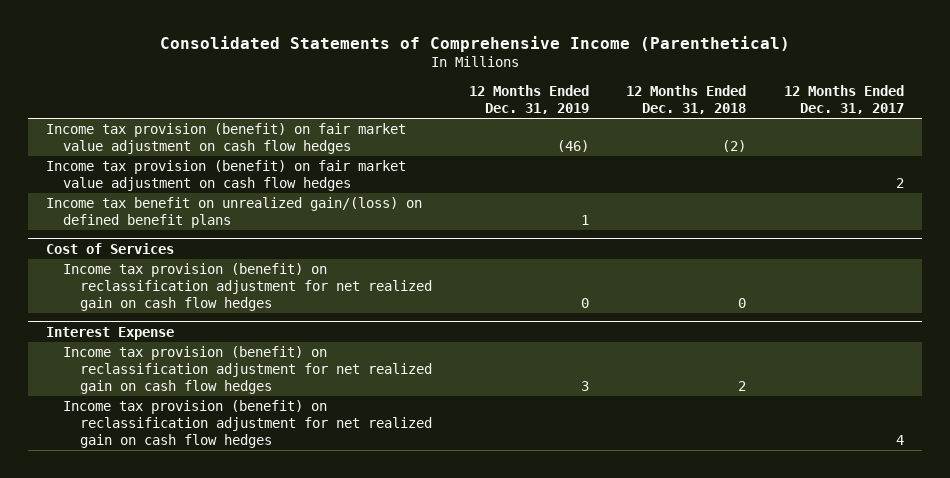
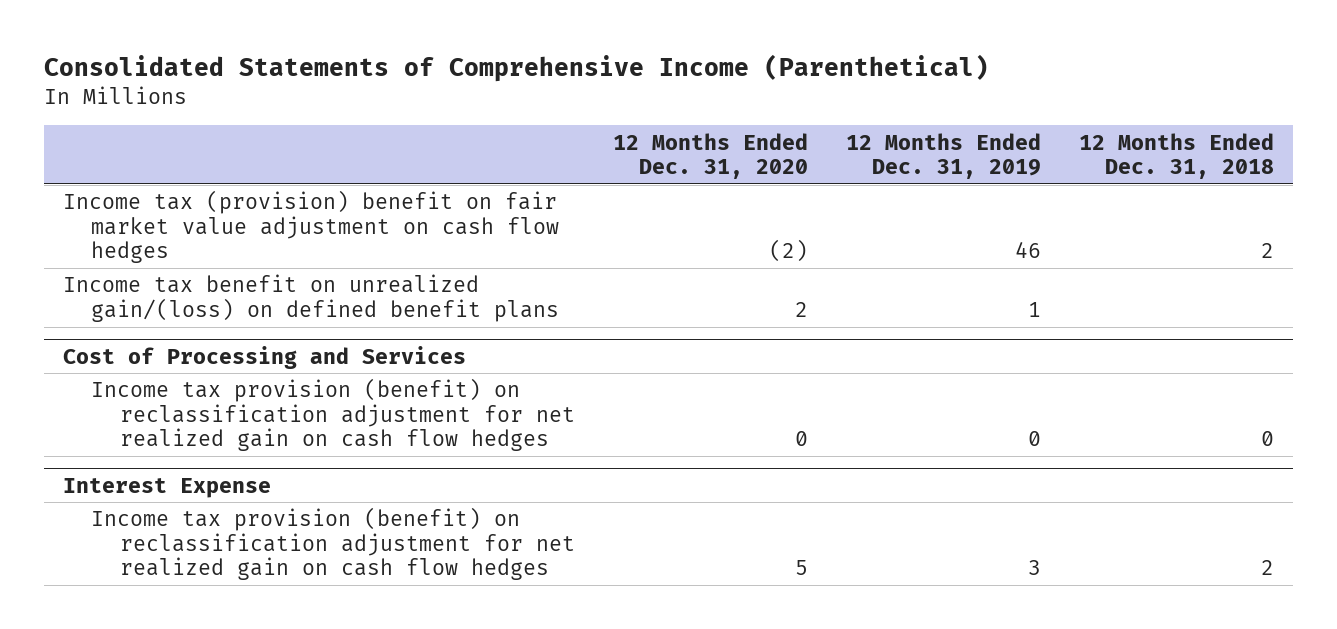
[783,85,904,115] 12 Months Ended Dec. 31, 2017 -> none
none -> [612,132,808,179] 12 Months Ended Dec. 31, 2020
[46,160,407,192] Income tax provision (benefit) on fair market value adjustment on cash flow hedges -> none
[46,123,407,155] Income tax provision (benefit) on fair market value adjustment on cash flow hedges -> [63,190,560,263] Income tax (provision) benefit on fair market value adjustment on cash flow hedges
[557,140,590,153] (46) -> [1014,240,1041,258] 46
[722,140,747,153] (2) -> [1261,242,1275,258] 2
[46,242,175,254] Cost of Services -> [63,345,467,369] Cost of Processing and Services
[63,400,432,448] Income tax provision (benefit) on reclassification adjustment for net realized gain on cash flow hedges -> none

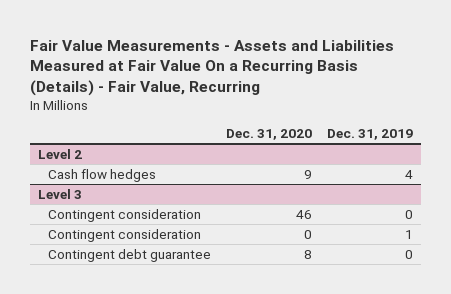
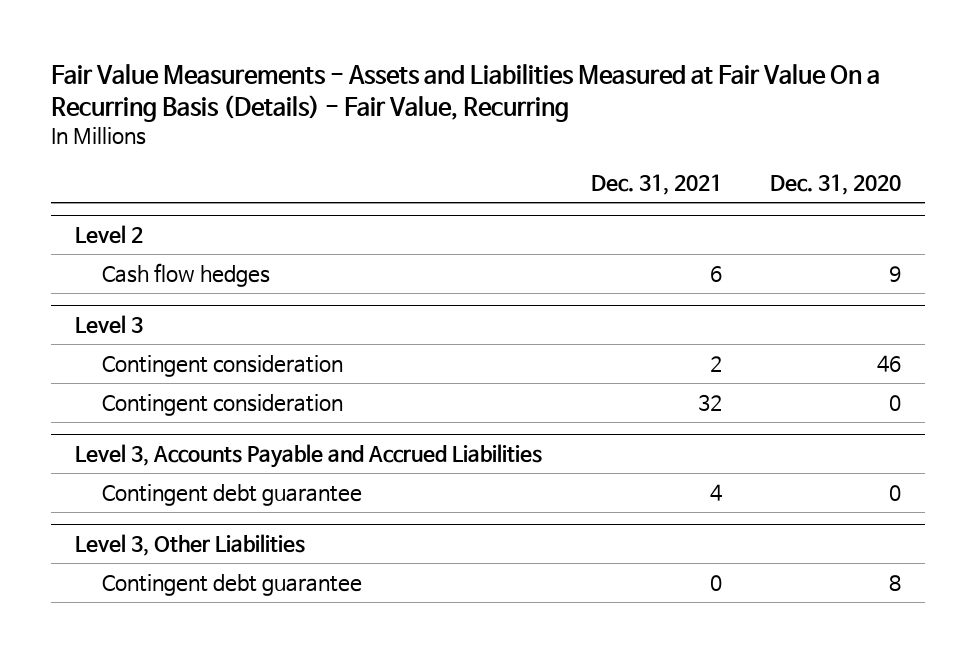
[327,128,414,140] Dec. 31, 2019 -> none
none -> [590,174,722,196] Dec. 31, 2021
none -> [75,444,543,469] Level 3, Accounts Payable and Accrued Liabilities
none -> [101,483,362,506] Contingent debt guarantee
none -> [75,534,306,557] Level 3, Other Liabilities

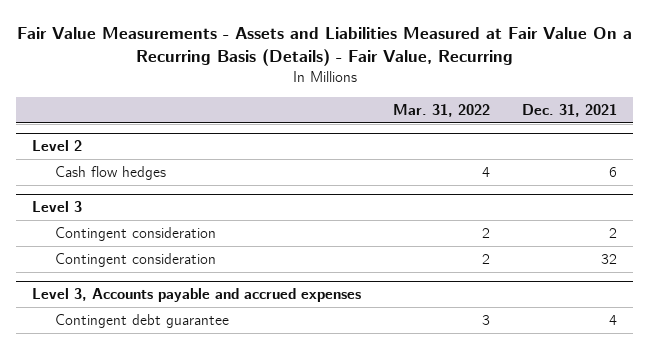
[769,174,901,196] Dec. 31, 2020 -> none
none -> [393,104,491,118] Mar. 31, 2022
[75,444,543,469] Level 3, Accounts Payable and Accrued Liabilities -> [31,288,361,303] Level 3, Accounts payable and accrued expenses
[75,534,306,557] Level 3, Other Liabilities -> none
[101,573,362,596] Contingent debt guarantee -> none

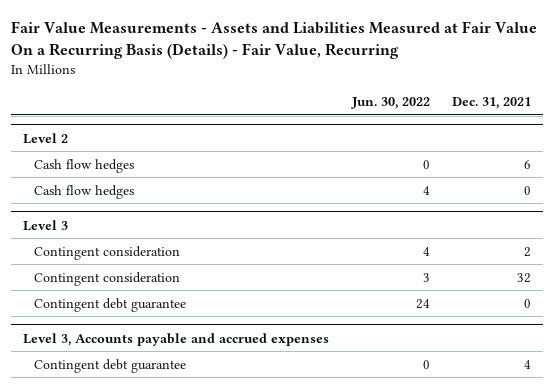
[393,104,491,118] Mar. 31, 2022 -> none
none -> [350,96,430,109] Jun. 30, 2022
none -> [34,184,135,199] Cash flow hedges
none -> [34,297,187,312] Contingent debt guarantee

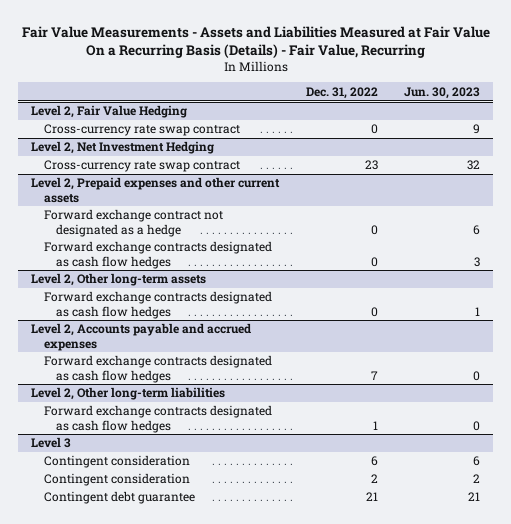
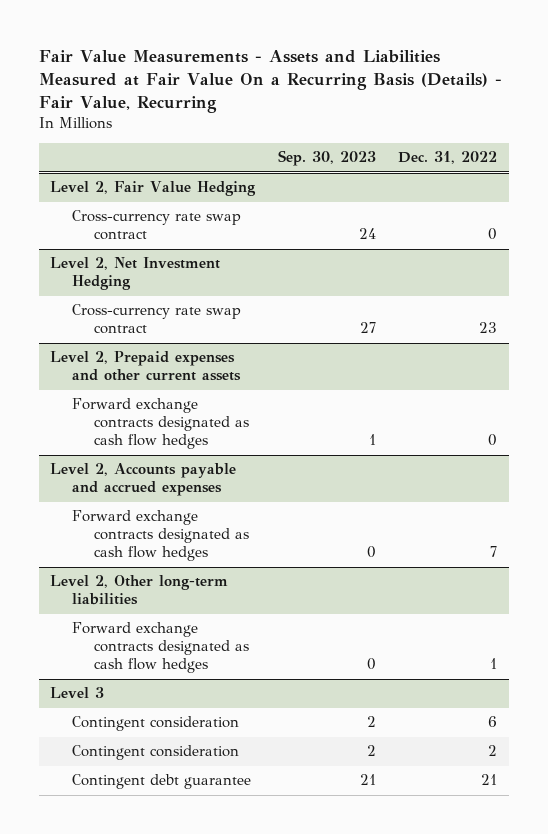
[403,86,480,99] Jun. 30, 2023 -> none
none -> [277,150,376,167] Sep. 30, 2023
[43,209,223,237] Forward exchange contract not designated as a hedge -> none
[31,273,207,287] Level 2, Other long-term assets -> none
[43,291,272,319] Forward exchange contracts designated as cash flow hedges -> none

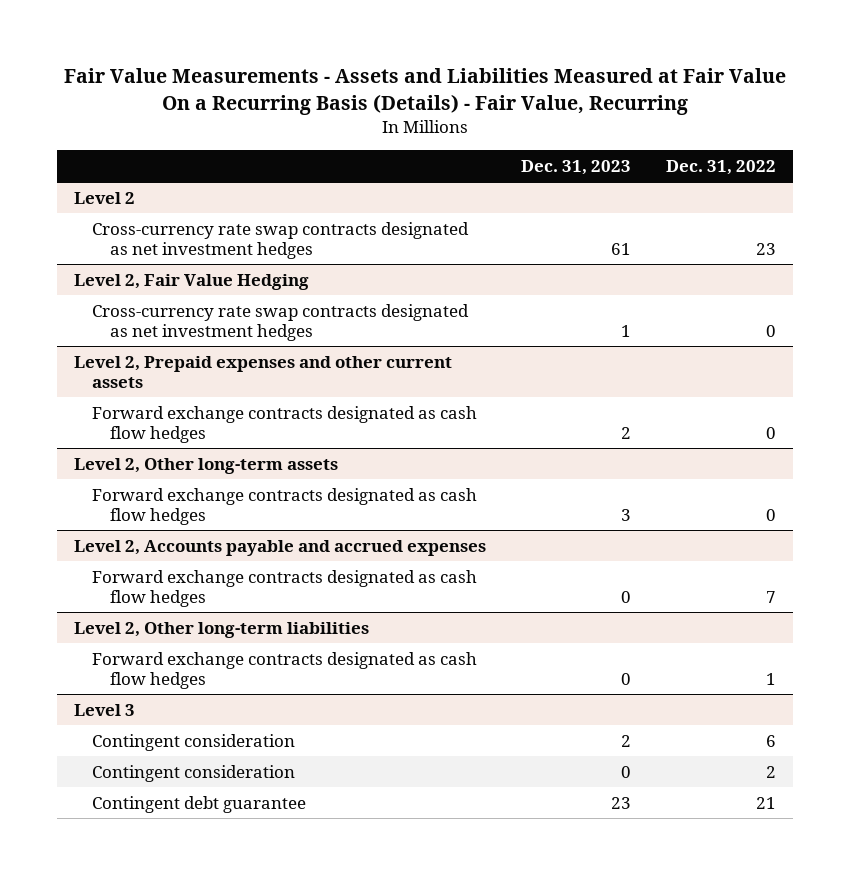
[277,150,376,167] Sep. 30, 2023 -> none
none -> [520,159,631,175] Dec. 31, 2023
none -> [74,191,136,204] Level 2
none -> [92,221,470,259] Cross-currency rate swap contracts designated as net investment hedges
[50,257,221,291] Level 2, Net Investment Hedging -> none
[72,304,242,335] Cross-currency rate swap contract -> none
[72,210,242,241] Cross-currency rate swap contract -> [92,303,470,341] Cross-currency rate swap contracts designated as net investment hedges
none -> [74,457,339,474] Level 2, Other long-term assets
none -> [92,487,478,525] Forward exchange contracts designated as cash flow hedges

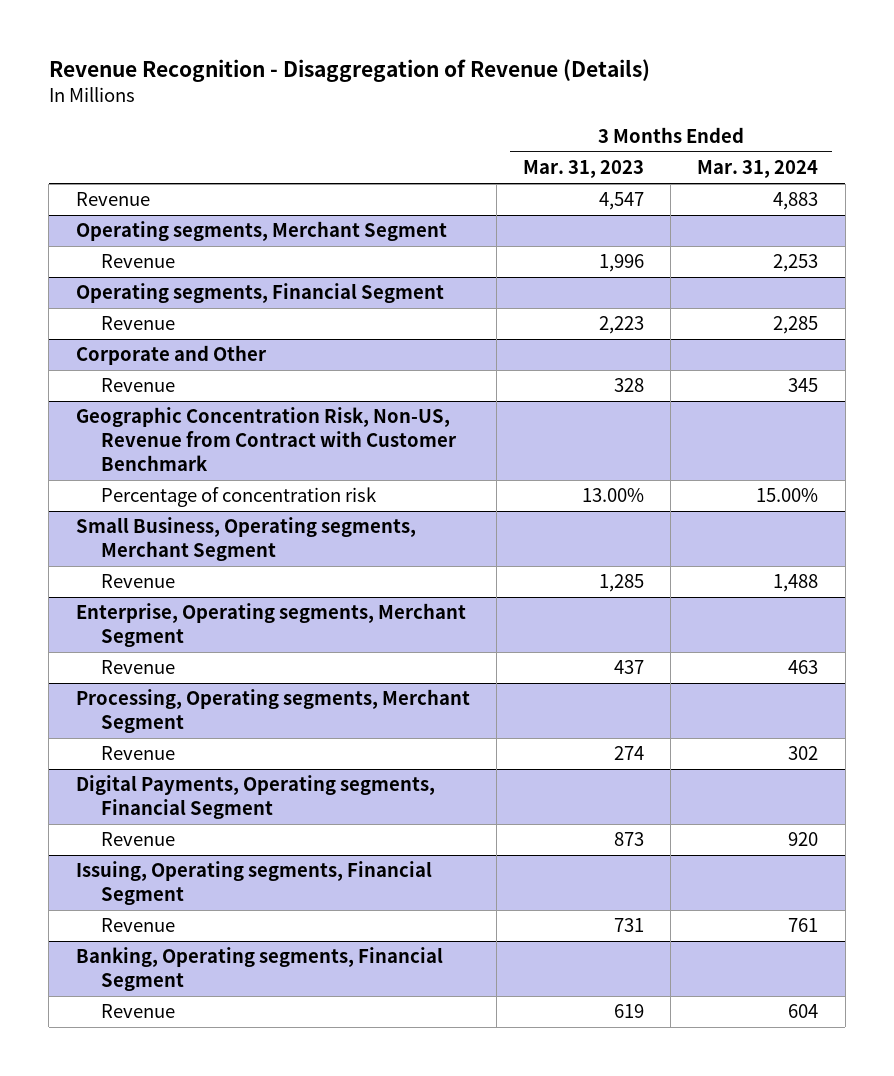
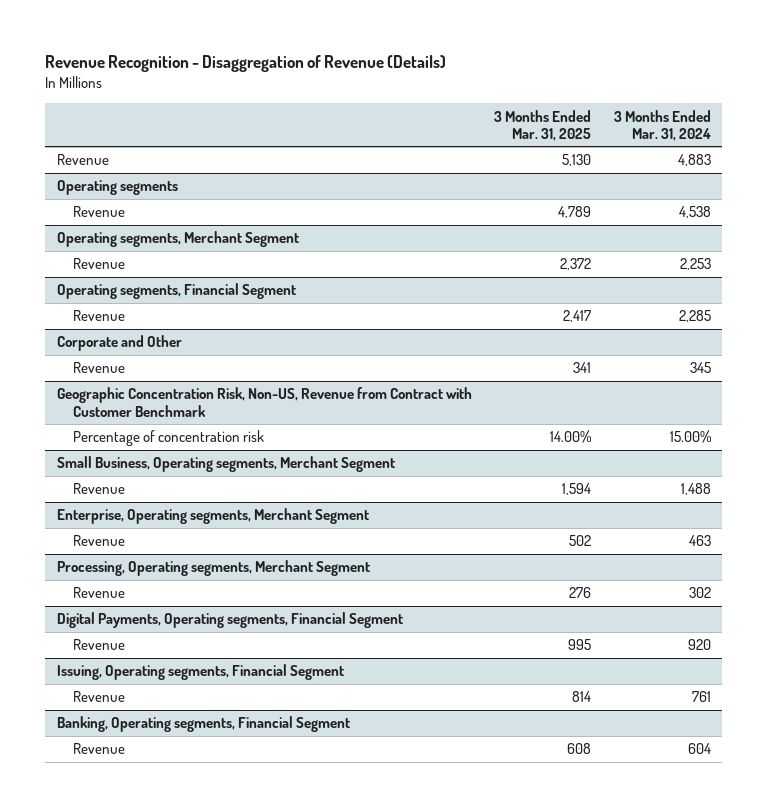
[522,160,644,179] Mar. 31, 2023 -> none
none -> [494,109,592,141] 3 Months Ended Mar. 31, 2025
none -> [56,180,178,196] Operating segments
none -> [72,206,125,218] Revenue

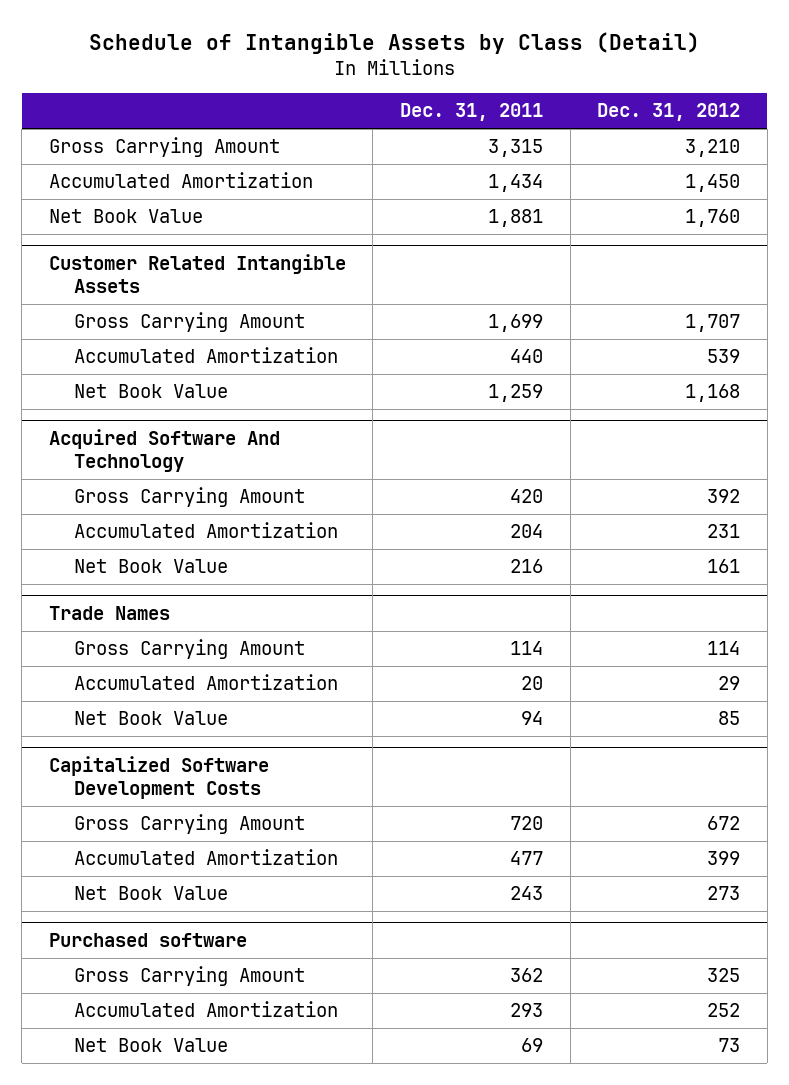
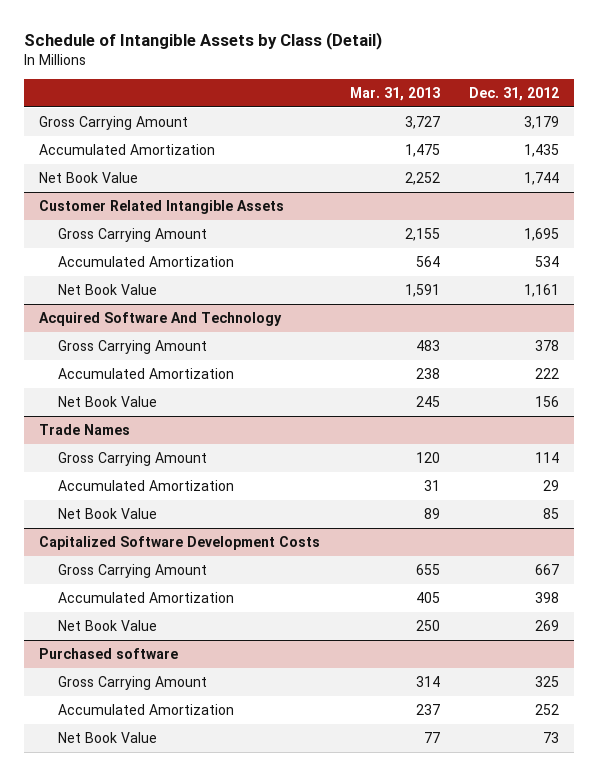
[400,103,544,122] Dec. 31, 2011 -> none
none -> [349,86,440,101] Mar. 31, 2013
[685,139,741,158] 3,210 -> [524,115,560,129] 3,179
[685,174,741,193] 1,450 -> [524,143,560,157] 1,435
[685,209,741,228] 1,760 -> [524,171,560,185] 1,744
[685,314,741,333] 1,707 -> [524,227,560,241] 1,695
[707,349,741,364] 539 -> [535,255,560,267] 534
[685,384,741,403] 1,168 -> [524,283,560,297] 1,161
[707,489,741,504] 392 -> [535,339,560,351] 378
[707,524,741,539] 231 -> [535,367,560,379] 222
[707,559,741,574] 161 -> [535,395,560,407] 156
[707,816,741,831] 672 -> [535,563,560,575] 667
[707,851,741,866] 399 -> [535,591,560,603] 398
[707,886,741,901] 273 -> [535,619,560,631] 269

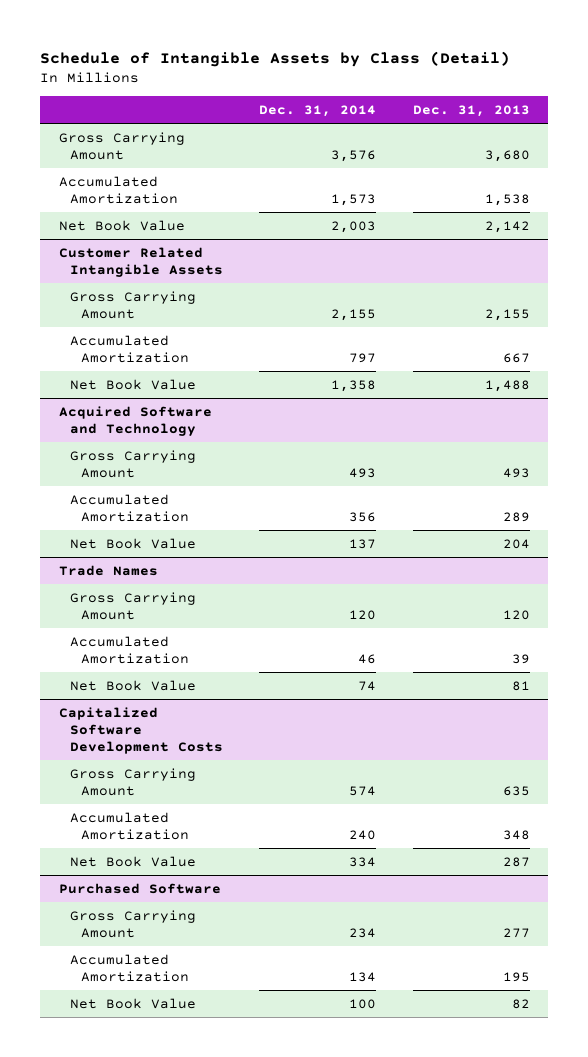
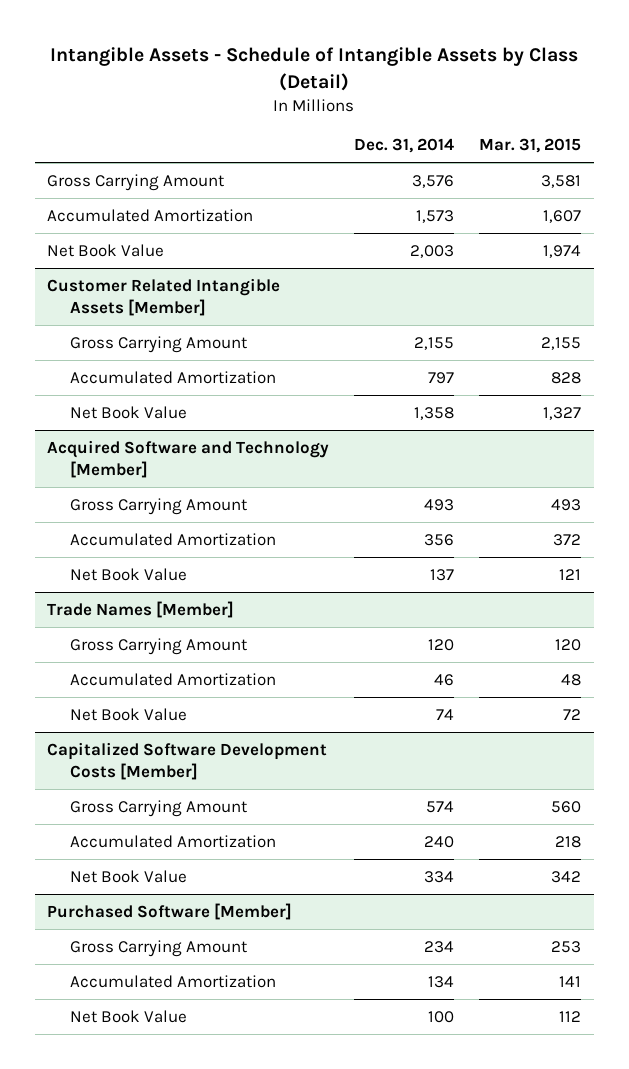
[40,50,511,67] Schedule of Intangible Assets by Class (Detail) -> [50,47,579,91] Intangible Assets - Schedule of Intangible Assets by Class (Detail)
[412,104,530,117] Dec. 31, 2013 -> none
none -> [479,138,582,154] Mar. 31, 2015
[58,246,223,277] Customer Related Intangible Assets -> [47,277,281,316] Customer Related Intangible Assets [Member]
[58,405,212,436] Acquired Software and Technology -> [47,439,330,478] Acquired Software and Technology [Member]
[58,564,158,576] Trade Names -> [47,600,235,618] Trade Names [Member]
[58,706,223,754] Capitalized Software Development Costs -> [47,741,328,780] Capitalized Software Development Costs [Member]
[58,882,221,894] Purchased Software -> [47,902,293,920] Purchased Software [Member]

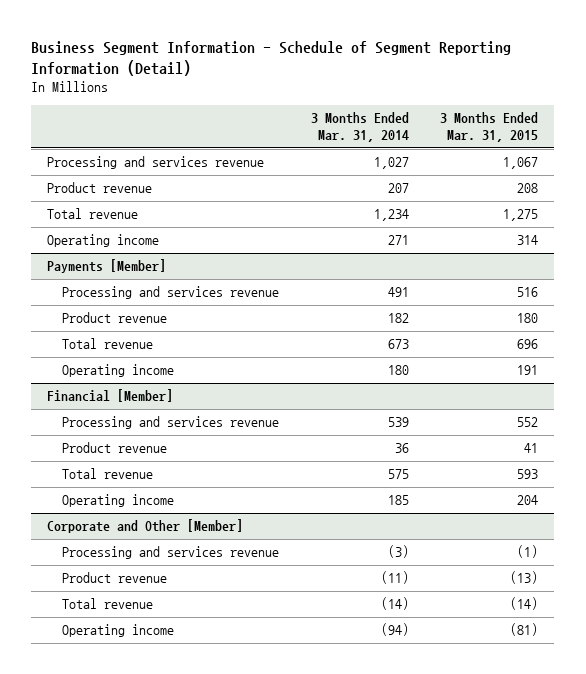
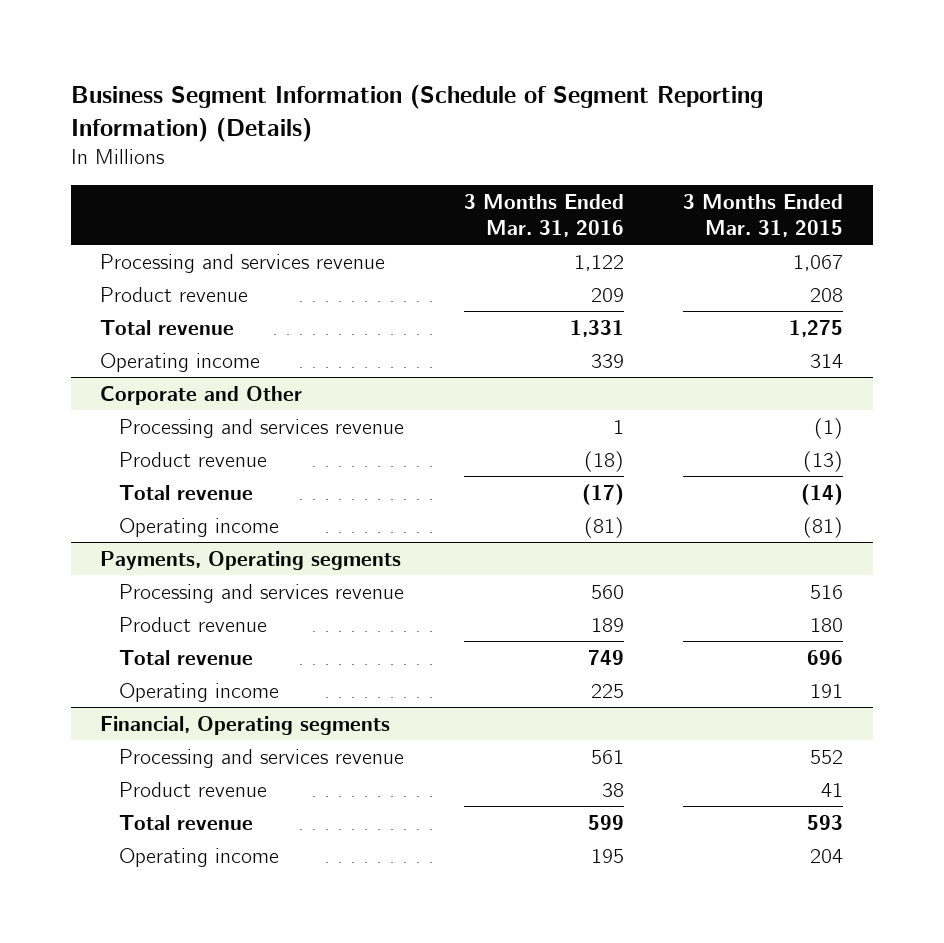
[31,41,512,77] Business Segment Information - Schedule of Segment Reporting Information (Detail) -> [70,85,763,142] Business Segment Information (Schedule of Segment Reporting Information) (Details)
[310,111,409,143] 3 Months Ended Mar. 31, 2014 -> none
none -> [463,193,624,237] 3 Months Ended Mar. 31, 2016
[47,259,167,274] Payments [Member] -> none
none -> [100,385,303,405] Corporate and Other
none -> [119,418,405,438] Processing and services revenue
none -> [119,451,268,467] Product revenue
none -> [119,484,254,500] Total revenue
none -> [119,517,280,537] Operating income
none -> [100,550,402,570] Payments, Operating segments
[47,389,174,403] Financial [Member] -> none
none -> [100,715,391,735] Financial, Operating segments
[47,519,244,534] Corporate and Other [Member] -> none
[61,546,279,560] Processing and services revenue -> none
[61,572,167,584] Product revenue -> none
[61,598,153,610] Total revenue -> none
[61,624,174,638] Operating income -> none

